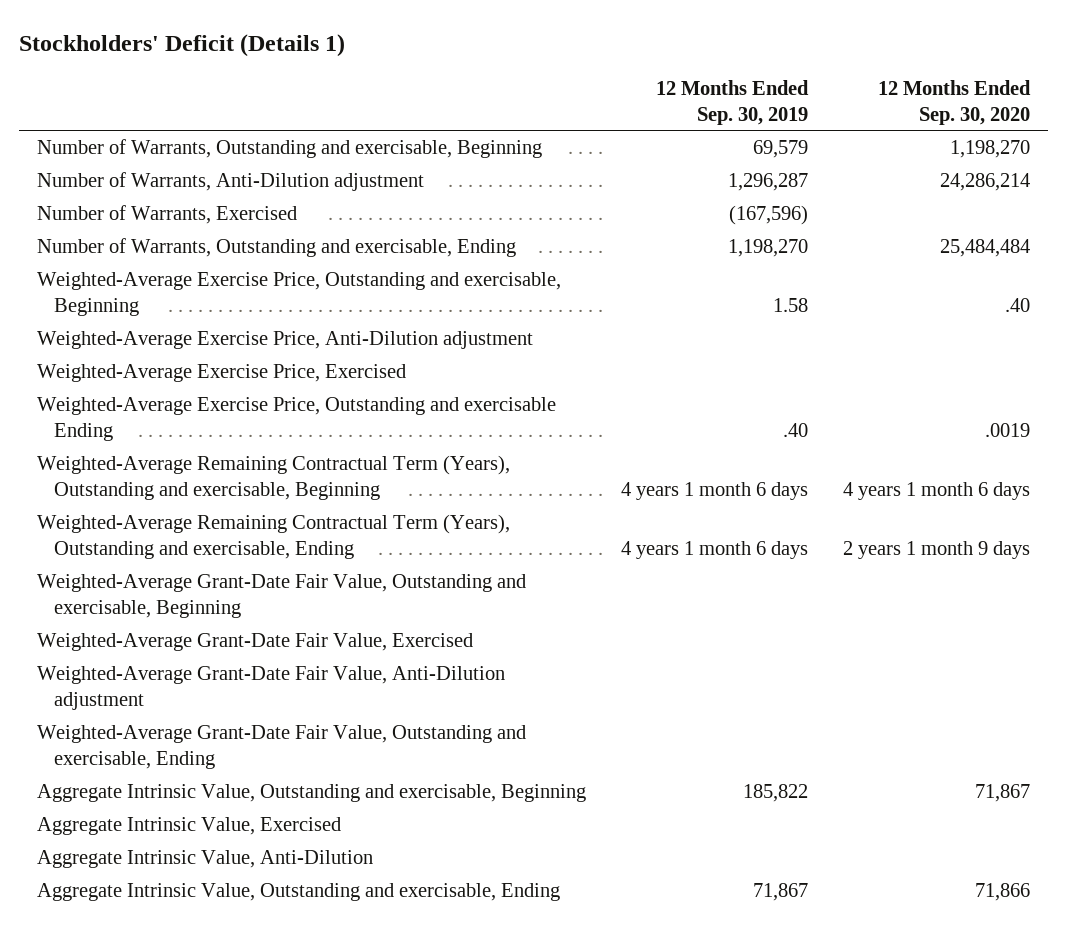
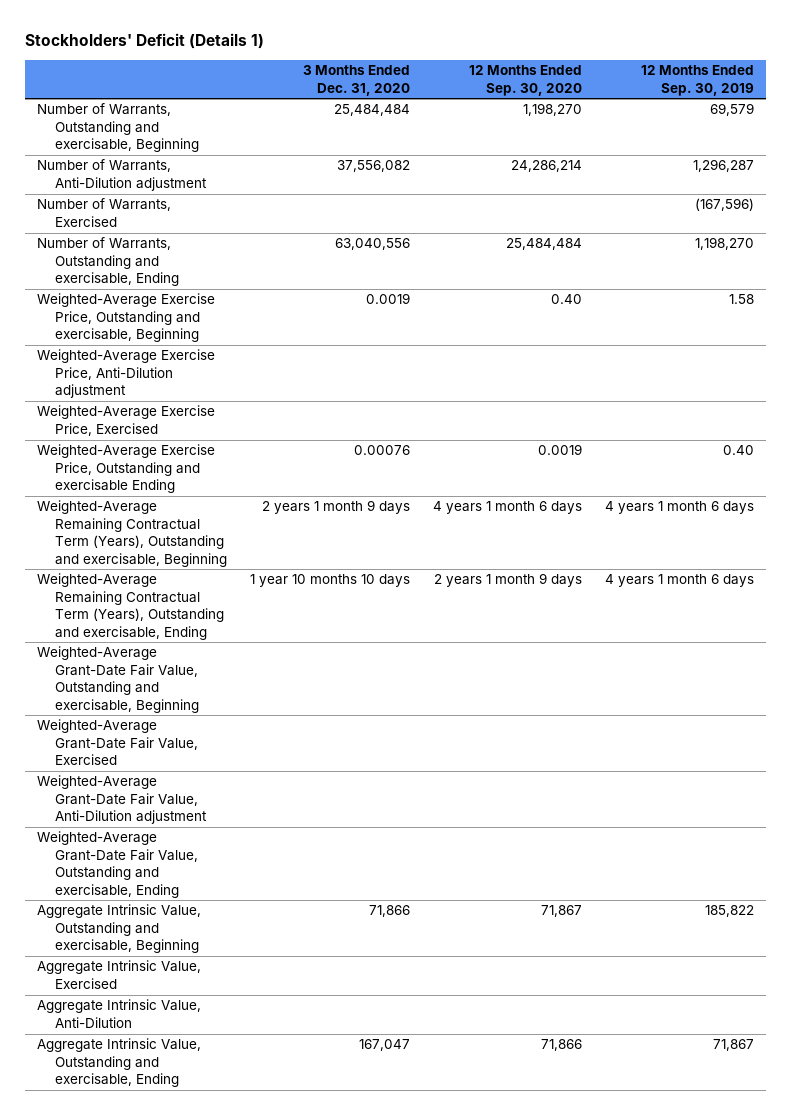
none -> [302,65,410,96] 3 Months Ended Dec. 31, 2020
[1005,298,1031,313] .40 -> [551,294,583,305] 0.40
[783,423,809,438] .40 -> [723,445,755,456] 0.40
[985,423,1031,438] .0019 -> [538,444,583,456] 0.0019

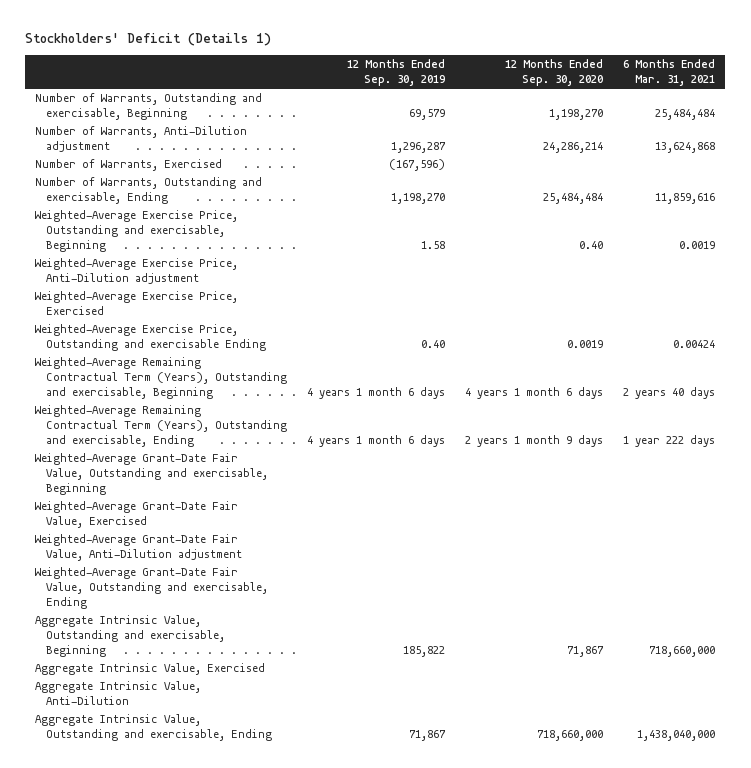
[302,65,410,96] 3 Months Ended Dec. 31, 2020 -> none
none -> [623,59,716,87] 6 Months Ended Mar. 31, 2021
[541,1039,583,1052] 71,866 -> [537,730,604,742] 718,660,000

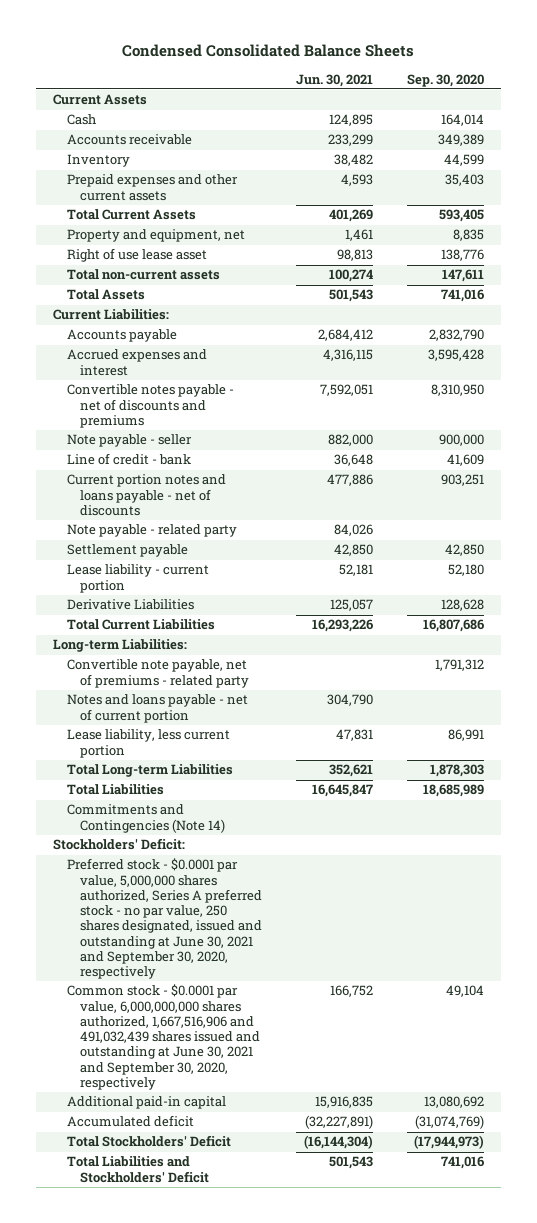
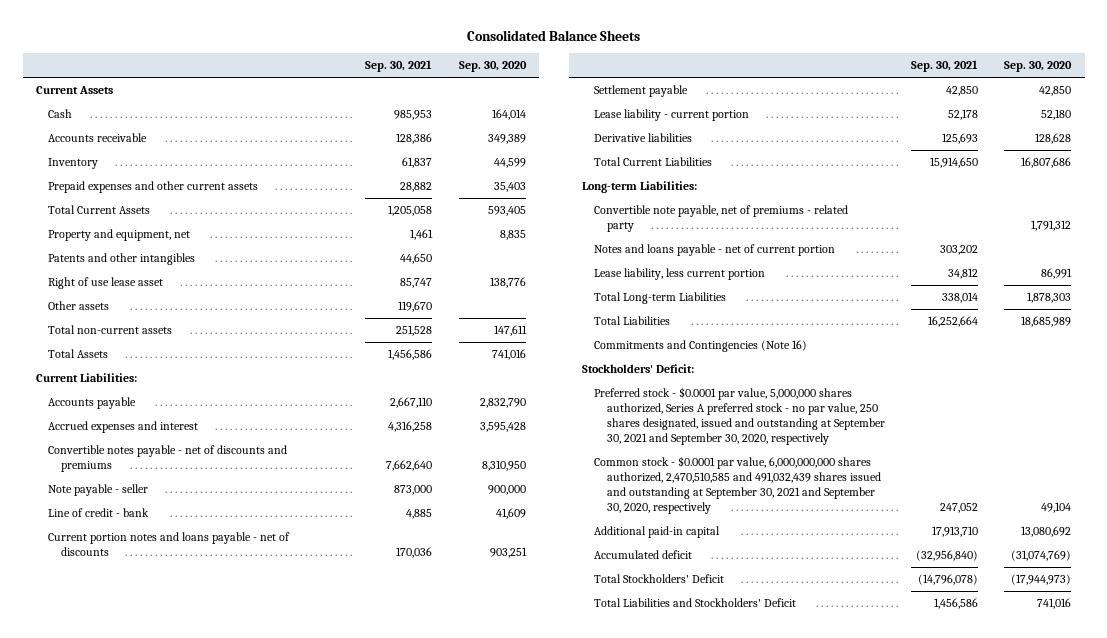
[122,44,415,58] Condensed Consolidated Balance Sheets -> [466,30,640,42] Consolidated Balance Sheets
[295,73,373,87] Jun. 30, 2021 -> none
none -> [365,60,433,73] Sep. 30, 2021
none -> [48,252,196,265] Patents and other intangibles
none -> [48,300,110,310] Other assets
[66,524,237,538] Note payable - related party -> none
[66,599,194,611] Derivative Liabilities -> [594,132,693,142] Derivative liabilities
[66,804,226,833] Commitments and Contingencies (Note 14) -> [594,339,808,352] Commitments and Contingencies (Note 16)
[66,858,263,980] Preferred stock - $0.0001 par value, 5,000,000 shares authorized, Series A preferred stock - no par value, 250 shares designated, issued and outstanding at June 30, 2021 and September 30, 2020, respectively -> [594,386,885,446] Preferred stock - $0.0001 par value, 5,000,000 shares authorized, Series A preferred stock - no par value, 250 shares designated, issued and outstanding at September 30, 2021 and September 30, 2020, respectively
[66,984,261,1090] Common stock - $0.0001 par value, 6,000,000,000 shares authorized, 1,667,516,906 and 491,032,439 shares issued and outstanding at June 30, 2021 and September 30, 2020, respectively -> [594,455,881,515] Common stock - $0.0001 par value, 6,000,000,000 shares authorized, 2,470,510,585 and 491,032,439 shares issued and outstanding at September 30, 2021 and September 30, 2020, respectively

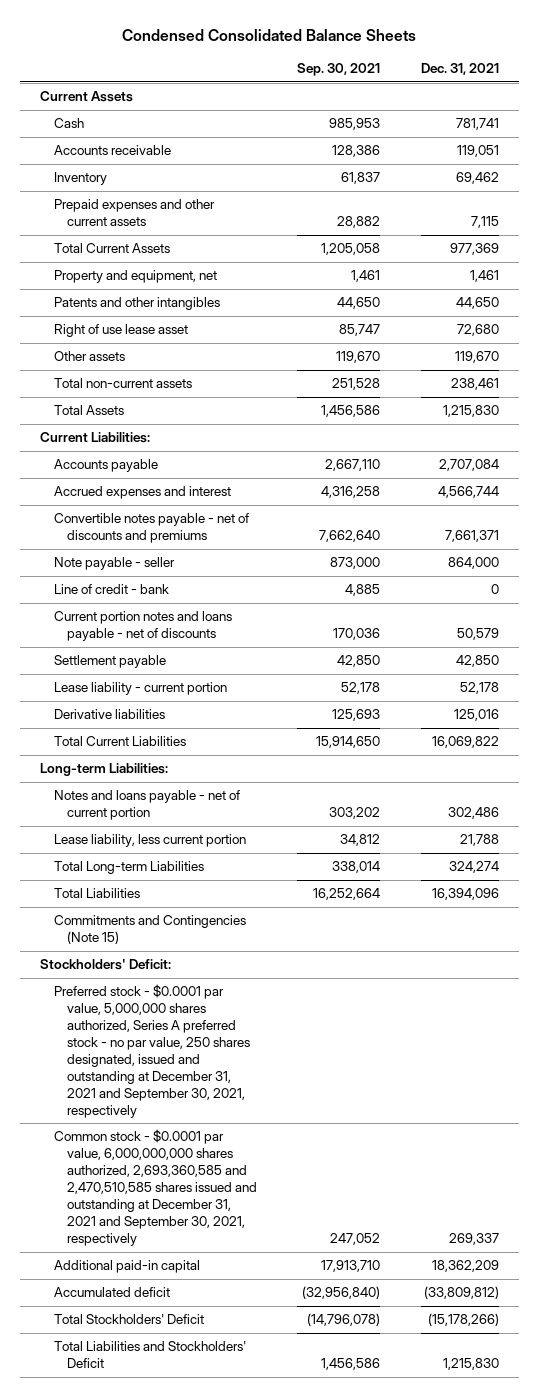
[466,30,640,42] Consolidated Balance Sheets -> [122,29,417,42] Condensed Consolidated Balance Sheets
[458,61,527,73] Sep. 30, 2020 -> none
none -> [420,63,499,76] Dec. 31, 2021
[594,204,849,232] Convertible note payable, net of premiums - related party -> none
[594,339,808,352] Commitments and Contingencies (Note 16) -> [53,915,246,945] Commitments and Contingencies (Note 15)
[594,386,885,446] Preferred stock - $0.0001 par value, 5,000,000 shares authorized, Series A preferred stock - no par value, 250 shares designated, issued and outstanding at September 30, 2021 and September 30, 2020, respectively -> [53,984,251,1118] Preferred stock - $0.0001 par value, 5,000,000 shares authorized, Series A preferred stock - no par value, 250 shares designated, issued and outstanding at December 31, 2021 and September 30, 2021, respectively
[594,455,881,515] Common stock - $0.0001 par value, 6,000,000,000 shares authorized, 2,470,510,585 and 491,032,439 shares issued and outstanding at September 30, 2021 and September 30, 2020, respectively -> [53,1129,258,1246] Common stock - $0.0001 par value, 6,000,000,000 shares authorized, 2,693,360,585 and 2,470,510,585 shares issued and outstanding at December 31, 2021 and September 30, 2021, respectively

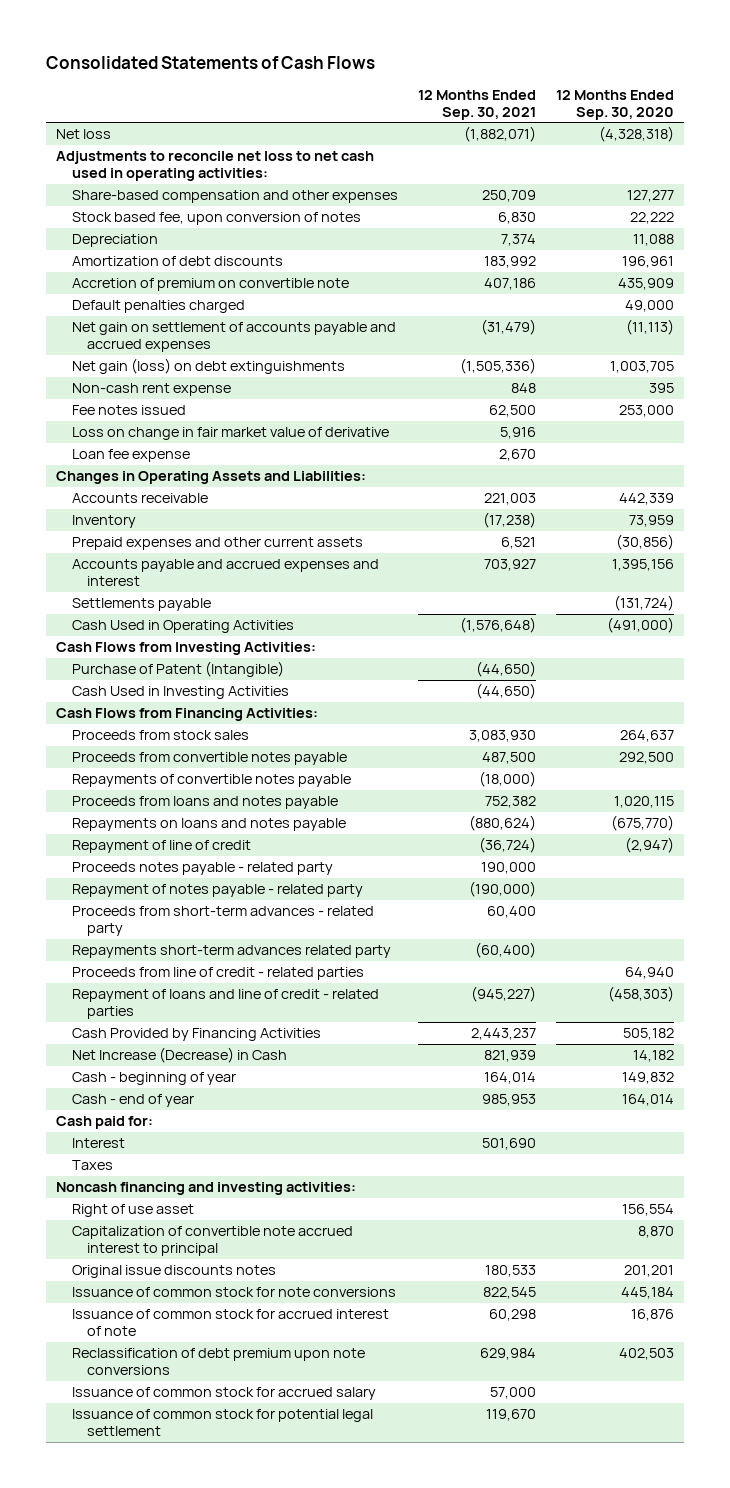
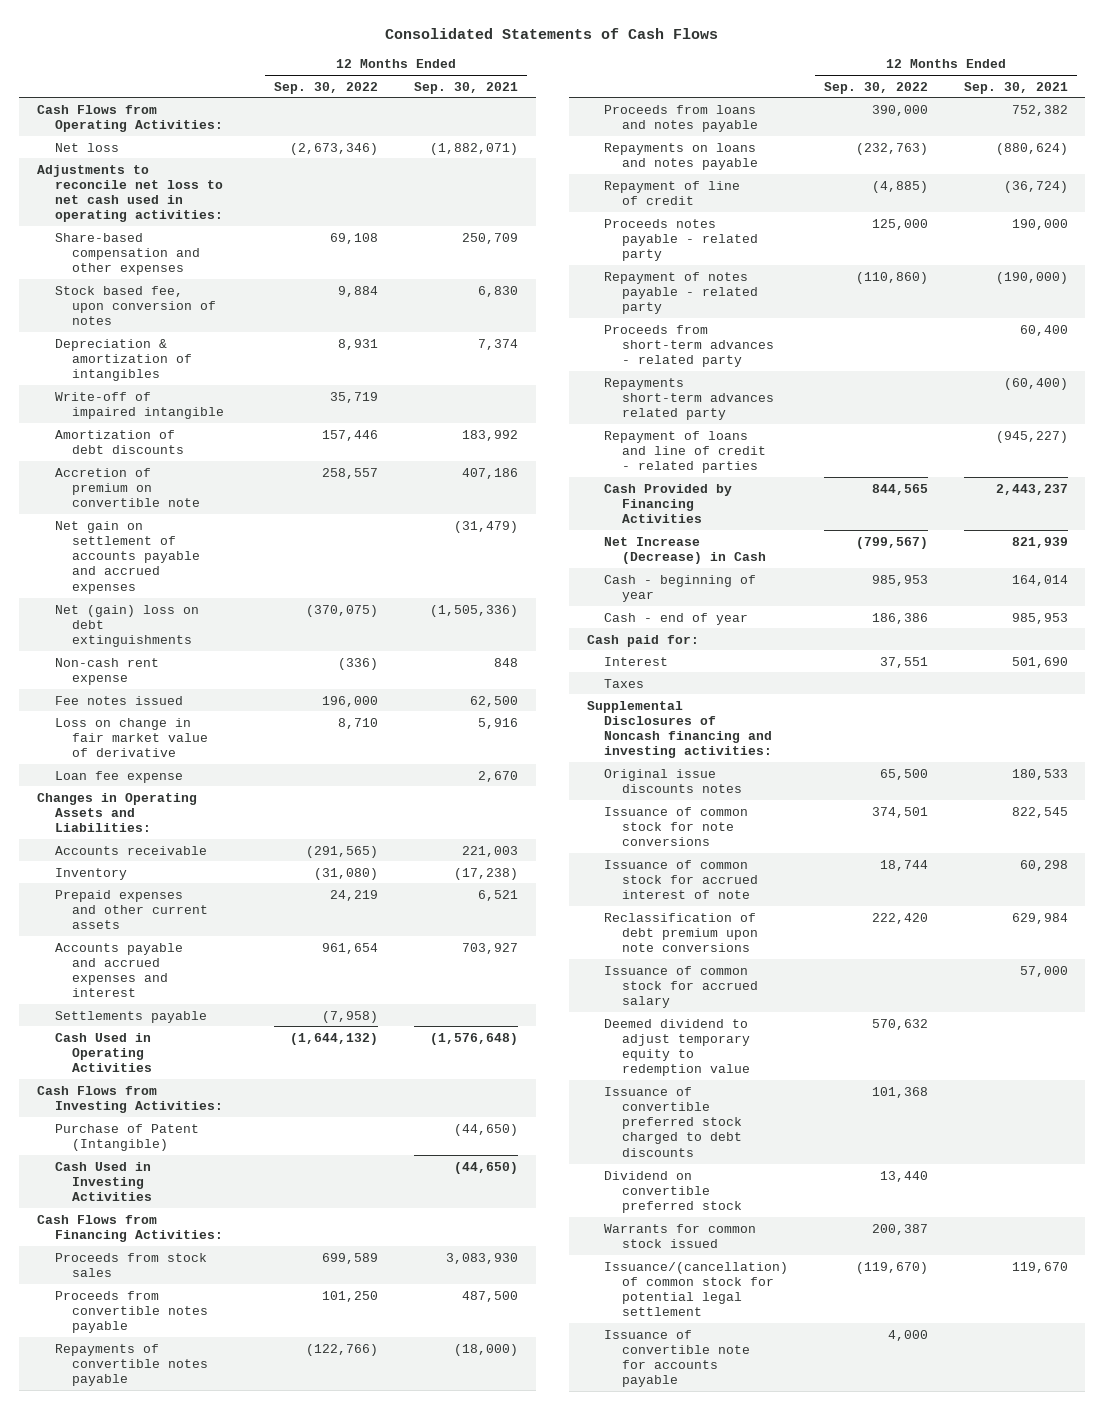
[555,89,674,120] 12 Months Ended Sep. 30, 2020 -> none
none -> [274,81,379,94] Sep. 30, 2022
none -> [36,104,223,132] Cash Flows from Operating Activities:
[71,234,158,248] Depreciation -> [54,338,193,382] Depreciation & amortization of intangibles
none -> [54,391,225,419] Write-off of impaired intangible
[71,300,245,314] Default penalties charged -> none
[71,358,345,375] Net gain (loss) on debt extinguishments -> [54,604,199,648] Net (gain) loss on debt extinguishments
[71,967,364,981] Proceeds from line of credit - related parties -> none
[71,1204,194,1218] Right of use asset -> none
[71,1226,353,1257] Capitalization of convertible note accrued interest to principal -> none
[56,1182,357,1196] Noncash financing and investing activities: -> [586,700,773,759] Supplemental Disclosures of Noncash financing and investing activities:
none -> [604,1018,751,1077] Deemed dividend to adjust temporary equity to redemption value
none -> [604,1086,743,1157] Issuance of convertible preferred stock charged to debt discounts
none -> [604,1170,743,1214] Dividend on convertible preferred stock
none -> [604,1223,757,1248] Warrants for common stock issued
[71,1409,373,1437] Issuance of common stock for potential legal settlement -> [604,1261,789,1317] Issuance/(cancellation) of common stock for potential legal settlement
none -> [604,1329,751,1388] Issuance of convertible note for accounts payable

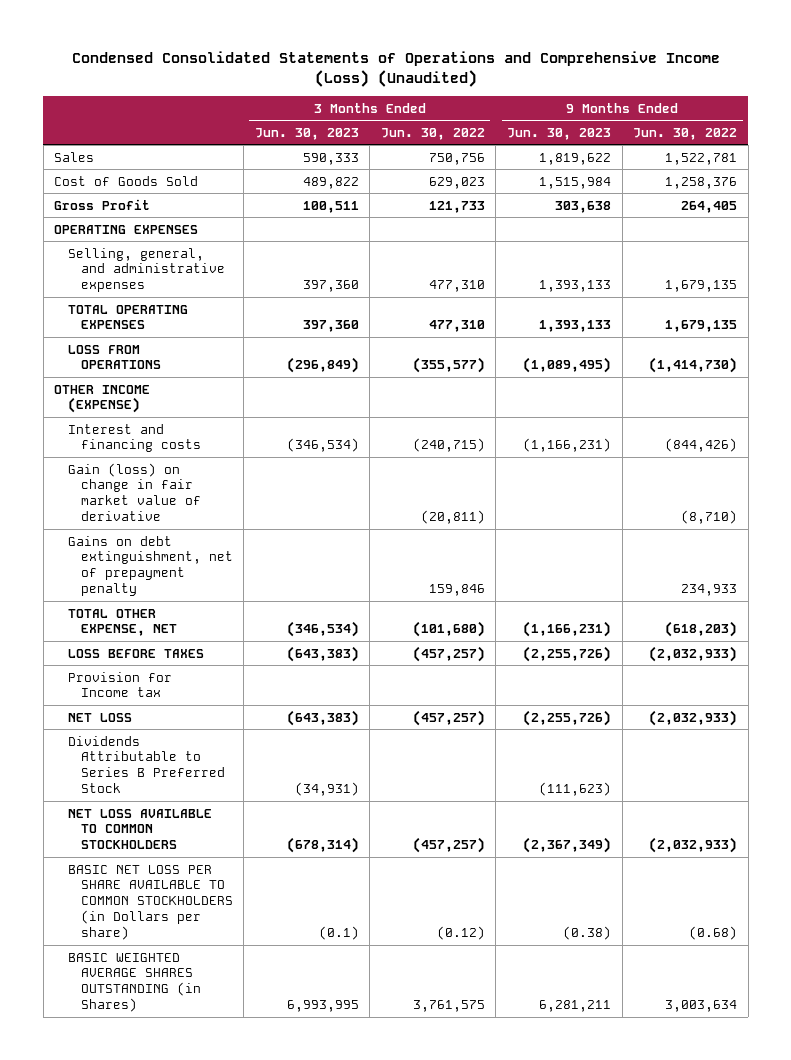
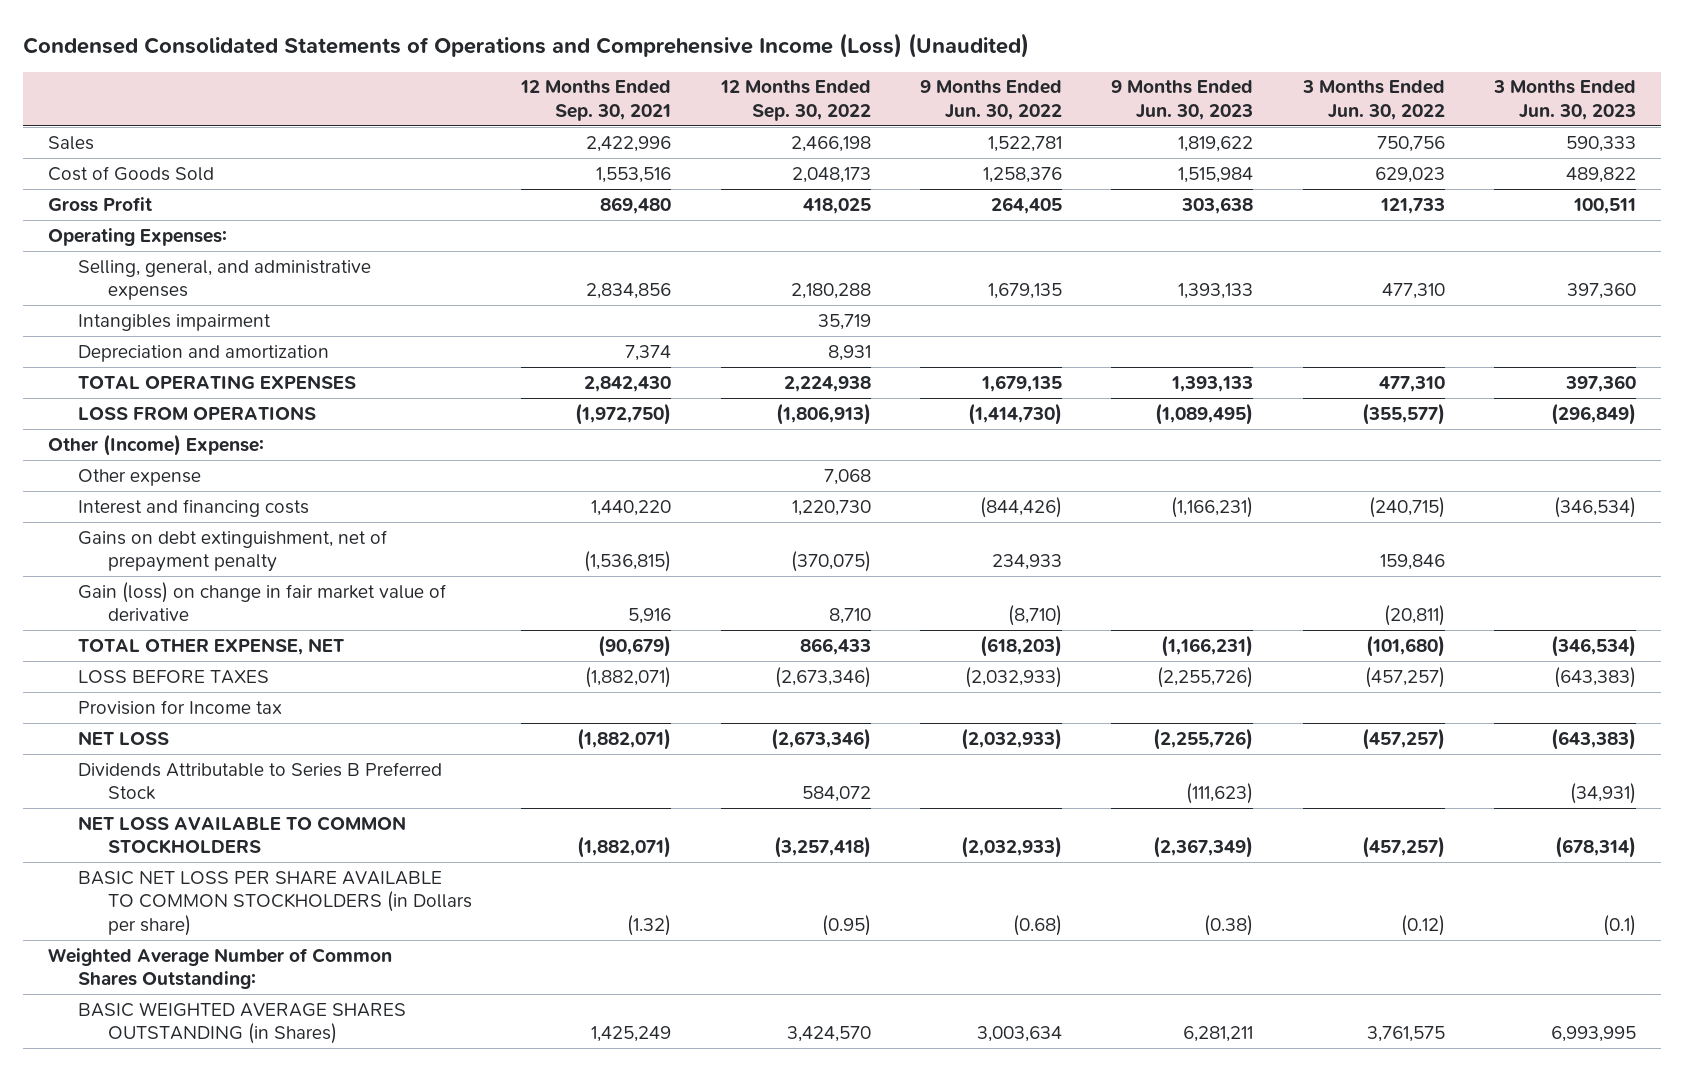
none -> [520,80,672,121] 12 Months Ended Sep. 30, 2021
none -> [719,80,871,121] 12 Months Ended Sep. 30, 2022
[54,224,199,234] OPERATING EXPENSES -> [47,227,227,246] Operating Expenses:
none -> [77,313,271,331] Intangibles impairment
none -> [77,344,329,362] Depreciation and amortization
[54,384,151,414] OTHER INCOME (EXPENSE) -> [47,433,264,456] Other (Income) Expense:
none -> [77,468,201,486] Other expense
[67,462,201,522] Gain (loss) on change in fair market value of derivative -> [77,581,446,622] Gain (loss) on change in fair market value of derivative
none -> [47,947,392,990] Weighted Average Number of Common Shares Outstanding:

